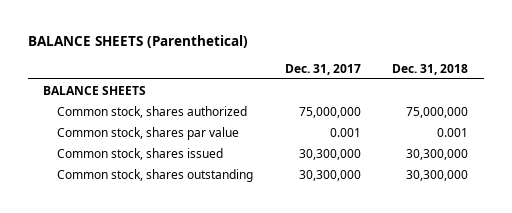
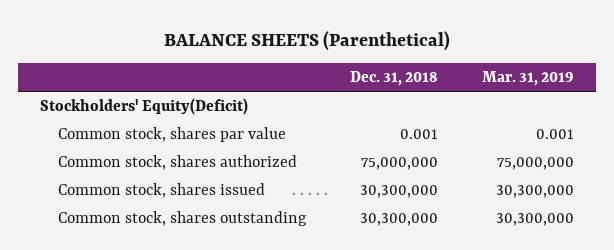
[284,63,361,75] Dec. 31, 2017 -> none
none -> [481,71,574,87] Mar. 31, 2019
[43,85,147,95] BALANCE SHEETS -> none
none -> [40,98,249,116] Stockholders' Equity(Deficit)
[56,105,247,118] Common stock, shares authorized -> [58,155,298,171] Common stock, shares authorized

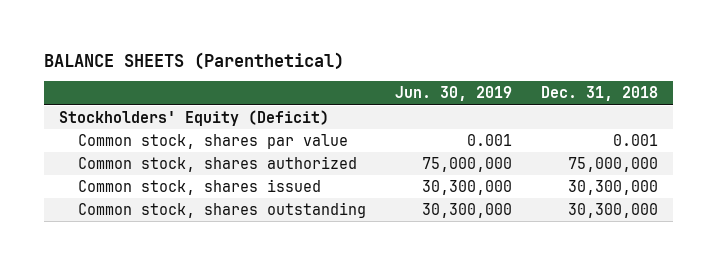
[481,71,574,87] Mar. 31, 2019 -> none
none -> [394,86,512,102] Jun. 30, 2019
[40,98,249,116] Stockholders' Equity(Deficit) -> [58,110,329,127] Stockholders' Equity (Deficit)

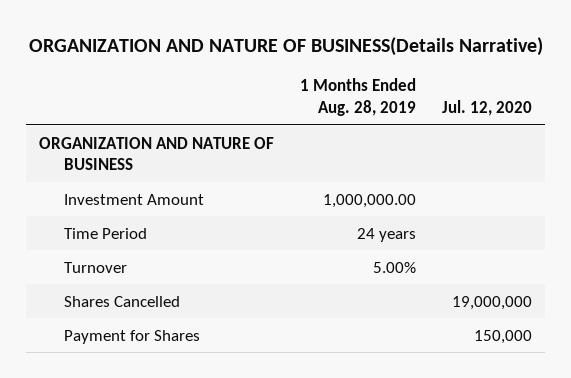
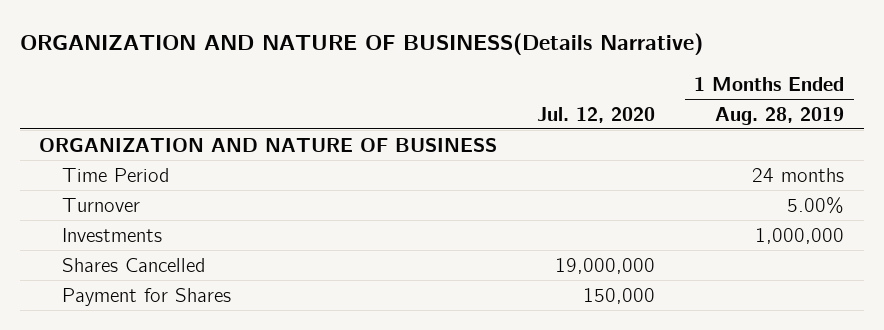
[63,193,204,205] Investment Amount -> none
[357,227,417,242] 24 years -> [752,167,845,182] 24 months
none -> [61,227,162,242] Investments

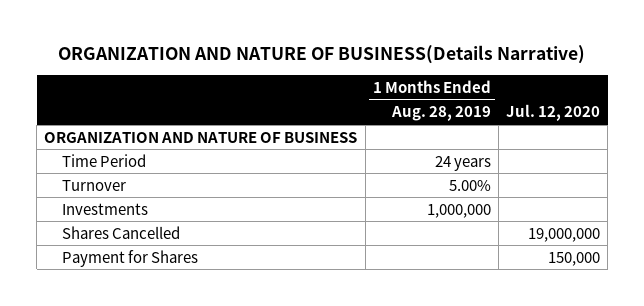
[752,167,845,182] 24 months -> [434,155,491,171] 24 years

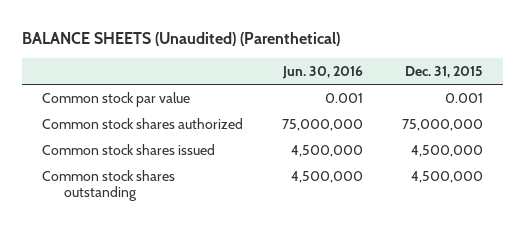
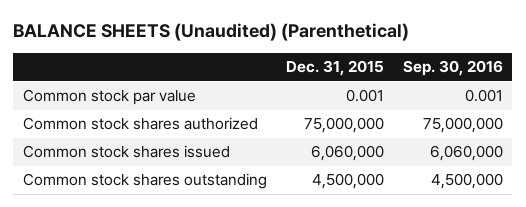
[282,65,364,79] Jun. 30, 2016 -> none
none -> [402,60,503,77] Sep. 30, 2016
[411,144,484,157] 4,500,000 -> [310,145,384,162] 6,060,000

